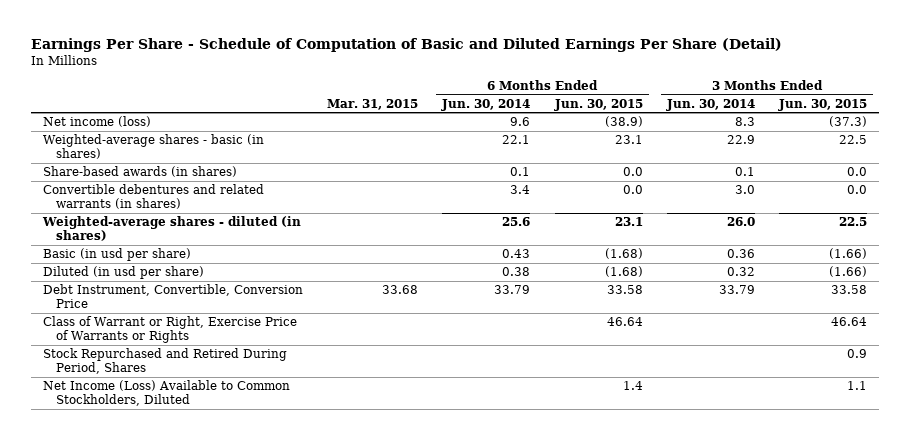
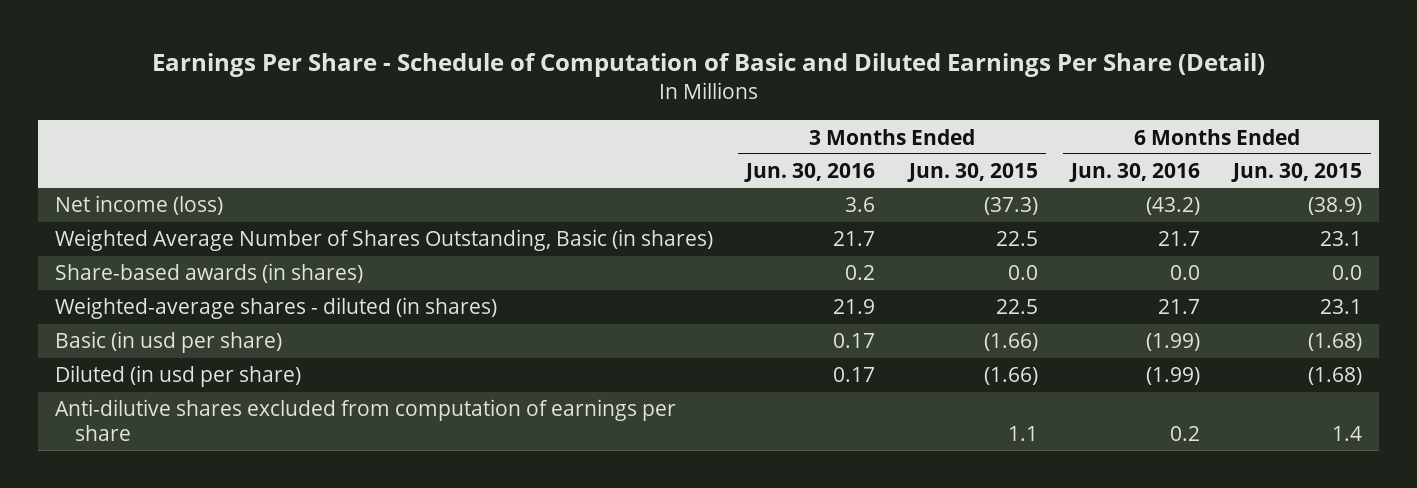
[327,98,419,110] Mar. 31, 2015 -> none
[441,98,531,111] Jun. 30, 2014 -> none
[665,98,755,111] Jun. 30, 2014 -> none
none -> [744,163,876,183] Jun. 30, 2016
none -> [1068,163,1200,183] Jun. 30, 2016
[42,134,264,160] Weighted-average shares - basic (in shares) -> [54,229,713,252] Weighted Average Number of Shares Outstanding, Basic (in shares)
[42,184,264,210] Convertible debentures and related warrants (in shares) -> none
[42,284,303,309] Debt Instrument, Convertible, Conversion Price -> none
[42,316,297,344] Class of Warrant or Right, Exercise Price of Warrants or Rights -> none
[42,348,287,375] Stock Repurchased and Retired During Period, Shares -> none
[42,380,290,407] Net Income (Loss) Available to Common Stockholders, Diluted -> [54,399,676,441] Anti-dilutive shares excluded from computation of earnings per share

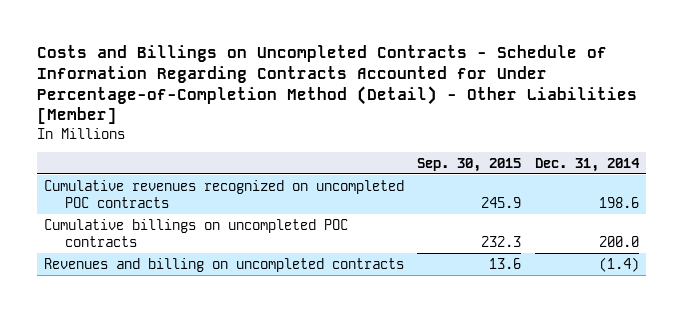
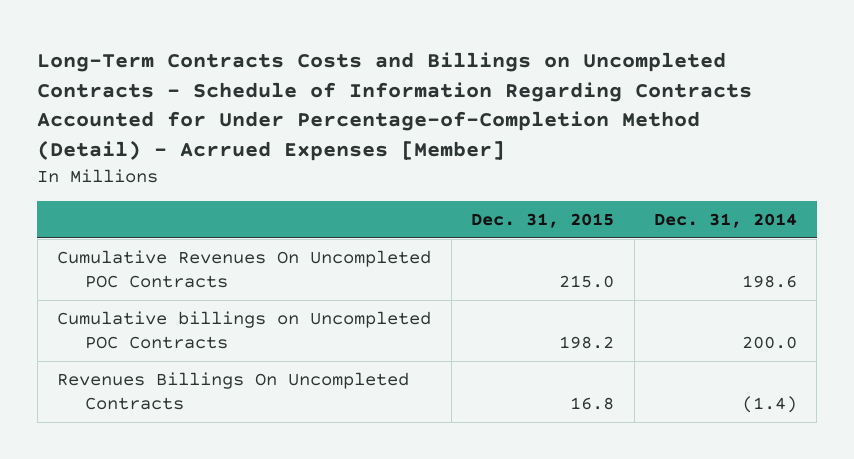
[36,44,637,125] Costs and Billings on Uncompleted Contracts - Schedule of Information Regarding Contracts Accounted for Under Percentage-of-Completion Method (Detail) - Other Liabilities [Member] -> [37,51,753,162] Long-Term Contracts Costs and Billings on Uncompleted Contracts - Schedule of Information Regarding Contracts Accounted for Under Percentage-of-Completion Method (Detail) - Acrrued Expenses [Member]
[417,157,522,172] Sep. 30, 2015 -> none
none -> [471,212,615,228] Dec. 31, 2015
[43,179,404,208] Cumulative revenues recognized on uncompleted POC contracts -> [57,249,432,288] Cumulative Revenues On Uncompleted POC Contracts
[43,218,348,247] Cumulative billings on uncompleted POC contracts -> [57,310,432,349] Cumulative billings on Uncompleted POC Contracts
[43,257,404,272] Revenues and billing on uncompleted contracts -> [57,371,410,410] Revenues Billings On Uncompleted Contracts

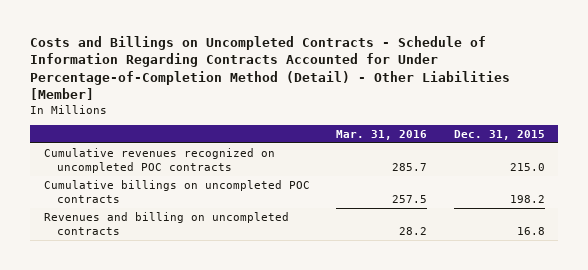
[37,51,753,162] Long-Term Contracts Costs and Billings on Uncompleted Contracts - Schedule of Information Regarding Contracts Accounted for Under Percentage-of-Completion Method (Detail) - Acrrued Expenses [Member] -> [30,36,511,100] Costs and Billings on Uncompleted Contracts - Schedule of Information Regarding Contracts Accounted for Under Percentage-of-Completion Method (Detail) - Other Liabilities [Member]
[654,212,798,228] Dec. 31, 2014 -> none
none -> [336,129,428,140] Mar. 31, 2016
[57,249,432,288] Cumulative Revenues On Uncompleted POC Contracts -> [43,148,275,173] Cumulative revenues recognized on uncompleted POC contracts
[57,310,432,349] Cumulative billings on Uncompleted POC Contracts -> [43,180,310,203] Cumulative billings on uncompleted POC contracts
[57,371,410,410] Revenues Billings On Uncompleted Contracts -> [43,212,289,235] Revenues and billing on uncompleted contracts

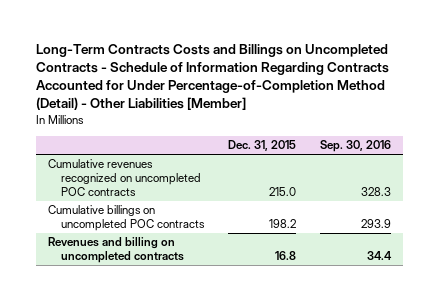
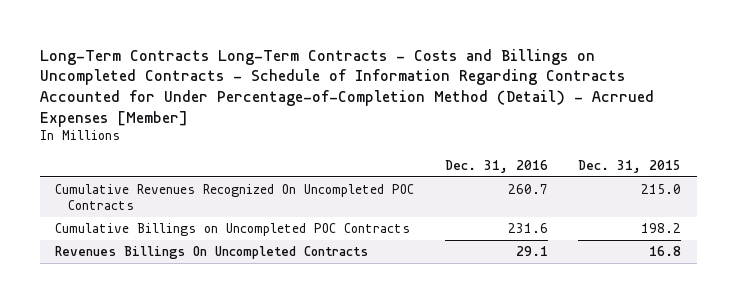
[35,44,389,111] Long-Term Contracts Costs and Billings on Uncompleted Contracts - Schedule of Information Regarding Contracts Accounted for Under Percentage-of-Completion Method (Detail) - Other Liabilities [Member] -> [40,48,655,127] Long-Term Contracts Long-Term Contracts - Costs and Billings on Uncompleted Contracts - Schedule of Information Regarding Contracts Accounted for Under Percentage-of-Completion Method (Detail) - Acrrued Expenses [Member]
[320,140,392,153] Sep. 30, 2016 -> none
none -> [444,159,548,173] Dec. 31, 2016
[47,159,202,196] Cumulative revenues recognized on uncompleted POC contracts -> [55,184,415,210] Cumulative Revenues Recognized On Uncompleted POC Contracts
[47,205,206,232] Cumulative billings on uncompleted POC contracts -> [55,223,411,237] Cumulative Billings on Uncompleted POC Contracts
[47,237,185,264] Revenues and billing on uncompleted contracts -> [55,246,369,260] Revenues Billings On Uncompleted Contracts

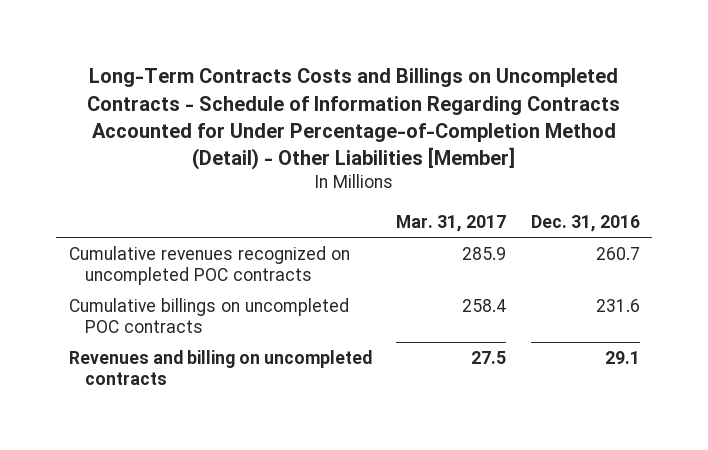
[40,48,655,127] Long-Term Contracts Long-Term Contracts - Costs and Billings on Uncompleted Contracts - Schedule of Information Regarding Contracts Accounted for Under Percentage-of-Completion Method (Detail) - Acrrued Expenses [Member] -> [87,68,621,170] Long-Term Contracts Costs and Billings on Uncompleted Contracts - Schedule of Information Regarding Contracts Accounted for Under Percentage-of-Completion Method (Detail) - Other Liabilities [Member]
[578,159,682,173] Dec. 31, 2015 -> none
none -> [396,214,507,232] Mar. 31, 2017
[55,184,415,210] Cumulative Revenues Recognized On Uncompleted POC Contracts -> [68,245,350,285] Cumulative revenues recognized on uncompleted POC contracts
[55,223,411,237] Cumulative Billings on Uncompleted POC Contracts -> [68,297,349,333] Cumulative billings on uncompleted POC contracts
[55,246,369,260] Revenues Billings On Uncompleted Contracts -> [68,349,372,385] Revenues and billing on uncompleted contracts

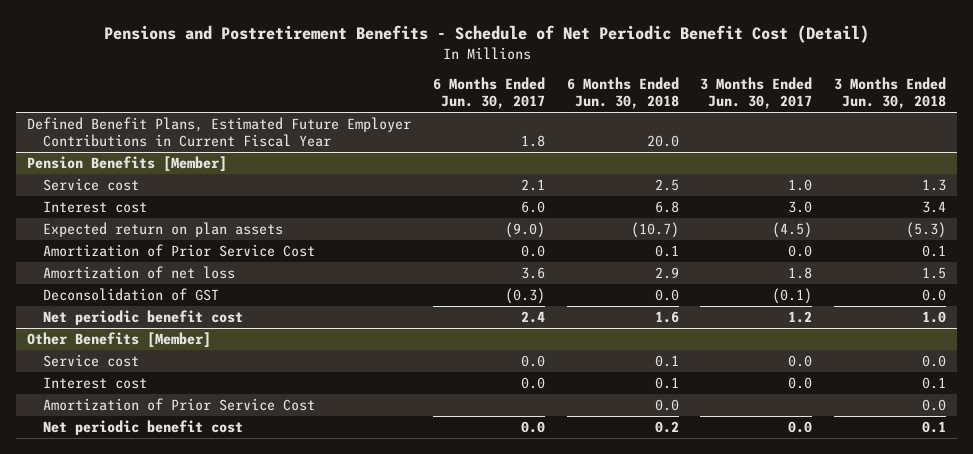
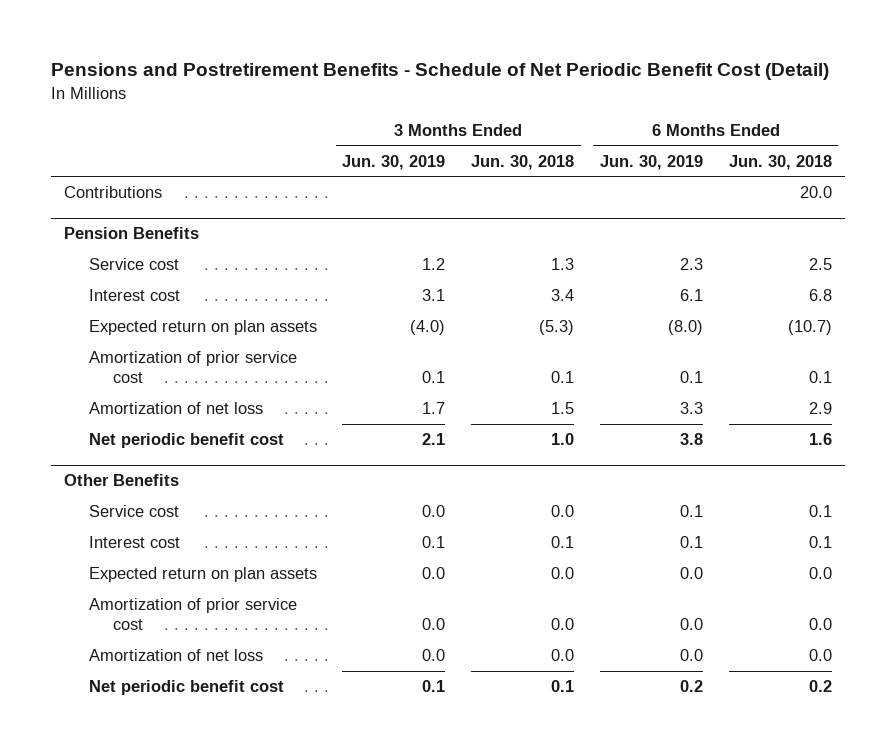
[432,77,545,110] 6 Months Ended Jun. 30, 2017 -> none
[700,77,813,110] 3 Months Ended Jun. 30, 2017 -> none
none -> [342,154,446,170] Jun. 30, 2019
none -> [599,154,703,170] Jun. 30, 2019
[27,117,412,148] Defined Benefit Plans, Estimated Future Employer Contributions in Current Fiscal Year -> [63,186,162,199] Contributions
[27,156,228,173] Pension Benefits [Member] -> [63,227,199,240] Pension Benefits
[42,244,315,258] Amortization of Prior Service Cost -> [88,351,297,384] Amortization of prior service cost
[42,288,219,302] Deconsolidation of GST -> none
[27,332,212,349] Other Benefits [Member] -> [63,474,179,487] Other Benefits
none -> [88,567,317,583] Expected return on plan assets
[42,398,315,412] Amortization of Prior Service Cost -> [88,598,297,631] Amortization of prior service cost
none -> [88,649,263,662] Amortization of net loss

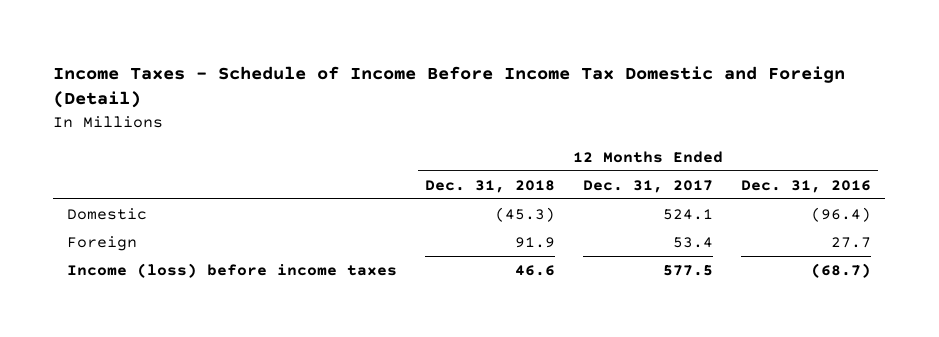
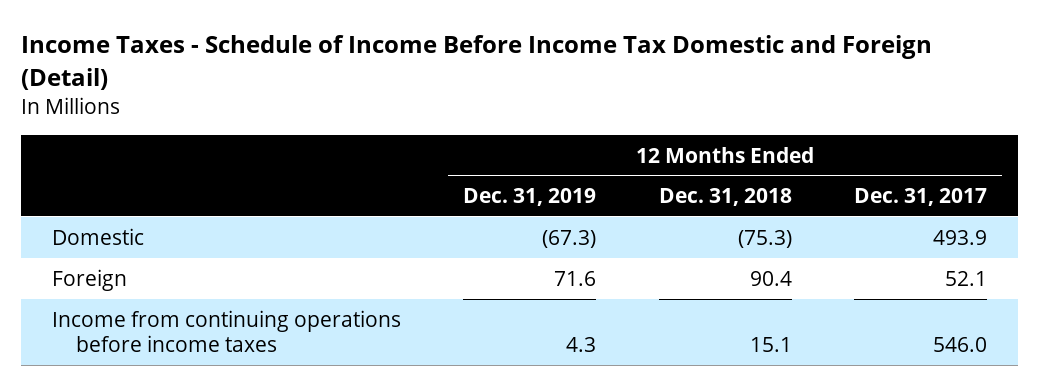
[741,179,872,193] Dec. 31, 2016 -> none
none -> [463,188,597,207] Dec. 31, 2019
[495,206,556,222] (45.3) -> [737,229,792,248] (75.3)
[663,208,714,220] 524.1 -> [932,229,987,245] 493.9
[515,236,556,248] 91.9 -> [749,270,792,286] 90.4
[673,236,714,248] 53.4 -> [944,270,987,286] 52.1
[67,262,398,278] Income (loss) before income taxes -> [52,309,402,353] Income from continuing operations before income taxes
[515,264,556,276] 46.6 -> [749,337,792,353] 15.1
[663,264,714,276] 577.5 -> [932,337,987,353] 546.0

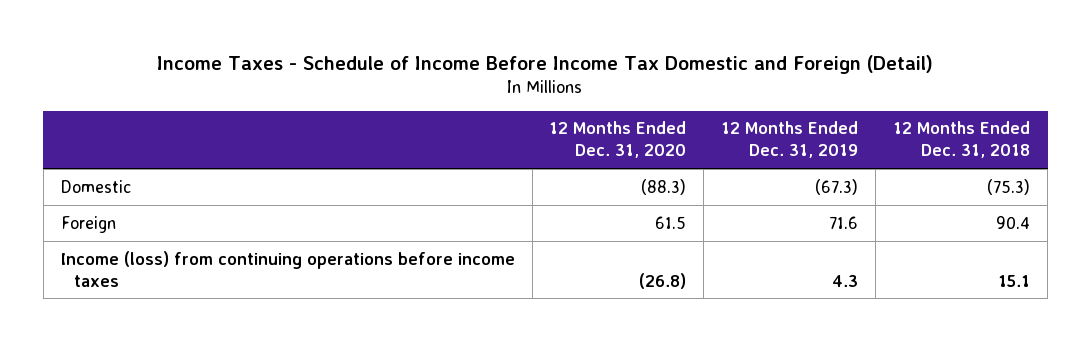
[853,188,987,207] Dec. 31, 2017 -> none
none -> [549,121,687,159] 12 Months Ended Dec. 31, 2020
[52,309,402,353] Income from continuing operations before income taxes -> [60,250,515,287] Income (loss) from continuing operations before income taxes

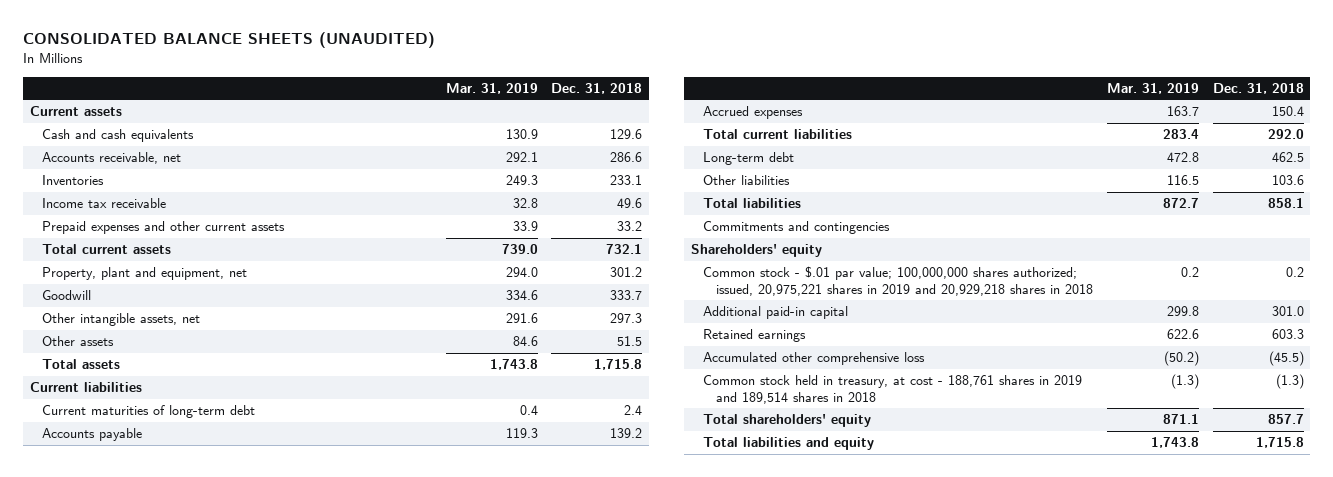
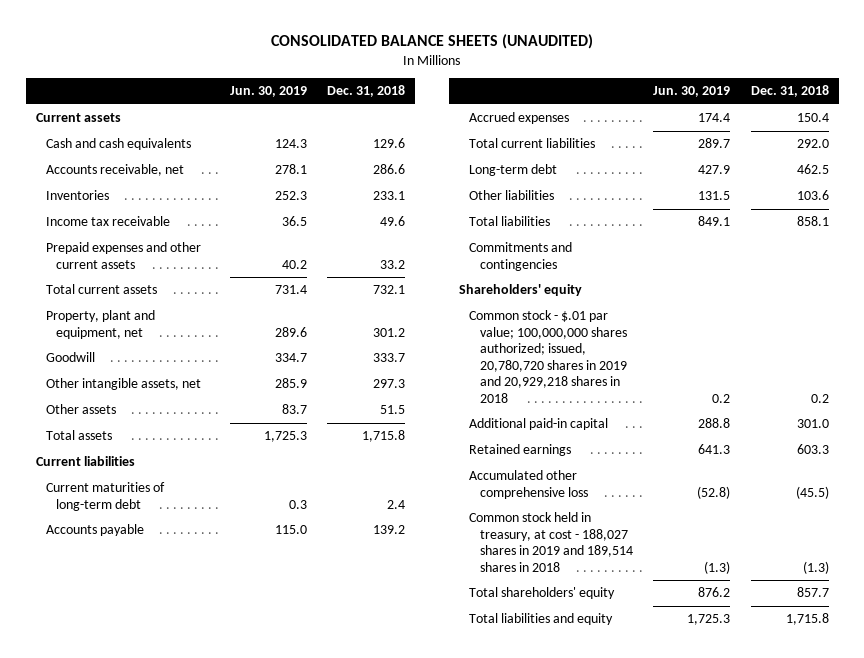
[445,82,538,94] Mar. 31, 2019 -> none
none -> [229,86,307,98] Jun. 30, 2019
[703,266,1093,296] Common stock - $.01 par value; 100,000,000 shares authorized; issued, 20,975,221 shares in 2019 and 20,929,218 shares in 2018 -> [469,310,627,403] Common stock - $.01 par value; 100,000,000 shares authorized; issued, 20,780,720 shares in 2019 and 20,929,218 shares in 2018
[703,375,1083,404] Common stock held in treasury, at cost - 188,761 shares in 2019 and 189,514 shares in 2018 -> [469,512,633,572] Common stock held in treasury, at cost - 188,027 shares in 2019 and 189,514 shares in 2018

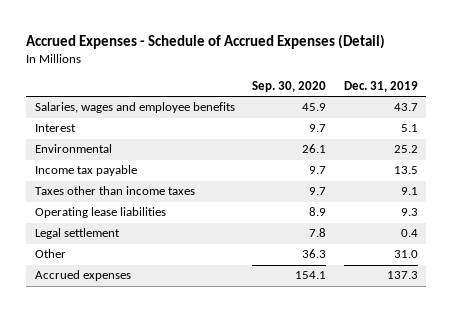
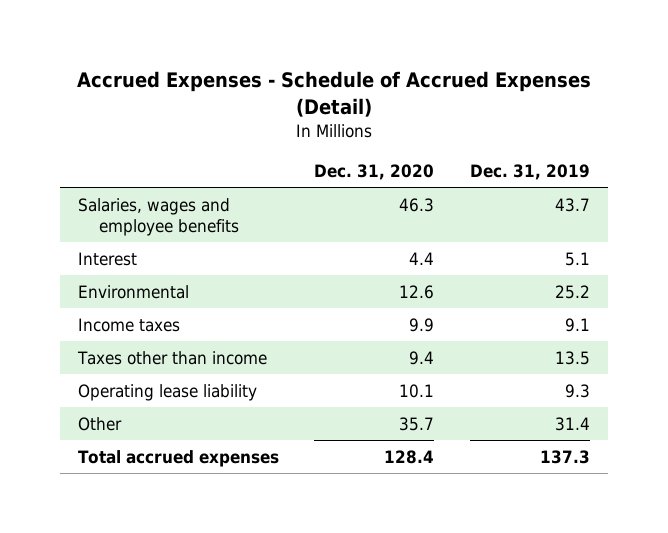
[252,80,327,92] Sep. 30, 2020 -> none
none -> [314,163,435,180] Dec. 31, 2020
[34,228,120,240] Legal settlement -> none
[34,165,137,177] Income tax payable -> [77,317,180,332] Income taxes
[393,166,418,175] 13.5 -> [565,317,591,332] 9.1
[34,186,195,196] Taxes other than income taxes -> [76,350,267,365] Taxes other than income
[400,187,418,196] 9.1 -> [555,350,591,365] 13.5
[34,207,166,219] Operating lease liabilities -> [77,383,257,401] Operating lease liability
[393,250,418,259] 31.0 -> [555,416,591,431] 31.4
[34,270,131,282] Accrued expenses -> [77,449,279,467] Total accrued expenses

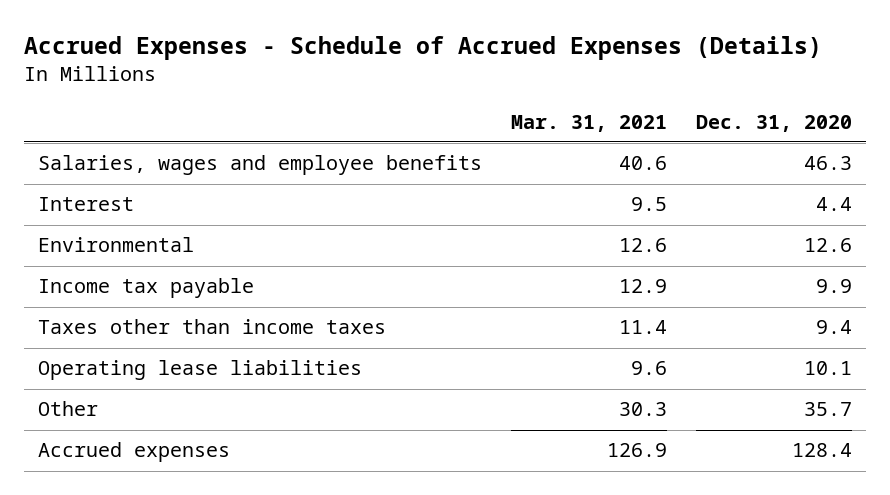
[76,70,591,117] Accrued Expenses - Schedule of Accrued Expenses (Detail) -> [23,36,822,61] Accrued Expenses - Schedule of Accrued Expenses (Details)
[470,163,591,180] Dec. 31, 2019 -> none
none -> [510,114,667,132] Mar. 31, 2021
[77,317,180,332] Income taxes -> [37,278,254,299] Income tax payable
[76,350,267,365] Taxes other than income -> [37,319,386,335] Taxes other than income taxes
[77,383,257,401] Operating lease liability -> [37,360,362,381] Operating lease liabilities
[77,449,279,467] Total accrued expenses -> [37,442,230,463] Accrued expenses

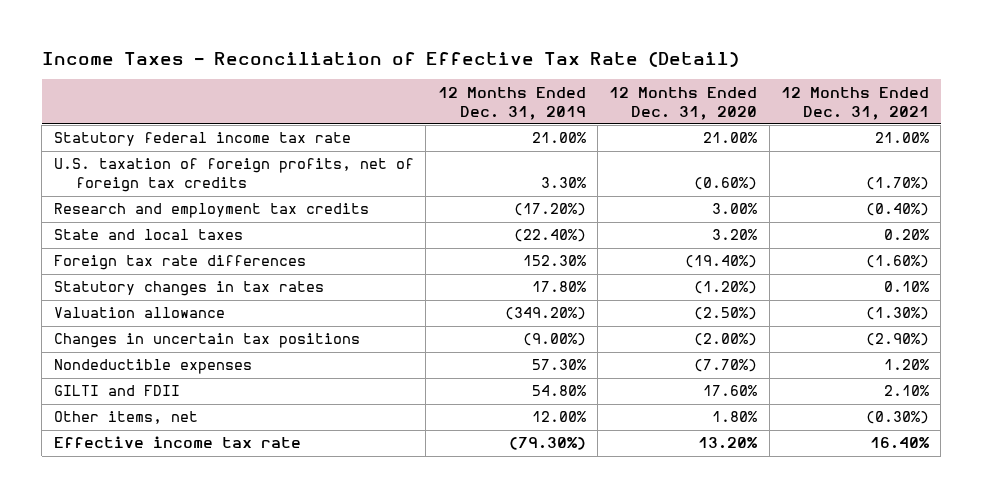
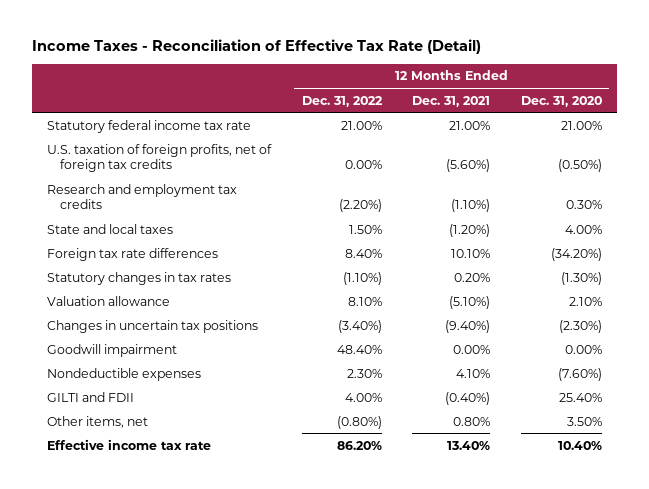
[437,86,586,120] 12 Months Ended Dec. 31, 2019 -> none
none -> [301,95,383,107] Dec. 31, 2022
[694,177,758,191] (0.60%) -> [557,159,602,173] (0.50%)
[865,177,929,191] (1.70%) -> [446,159,491,173] (5.60%)
[712,203,758,215] 3.00% -> [565,200,602,210] 0.30%
[865,203,929,217] (0.40%) -> [451,199,491,213] (1.10%)
[712,229,758,241] 3.20% -> [564,224,602,234] 4.00%
[883,229,929,241] 0.20% -> [449,223,491,237] (1.20%)
[685,255,758,269] (19.40%) -> [550,247,602,261] (34.20%)
[865,255,929,269] (1.60%) -> [451,248,491,258] 10.10%
[694,281,758,295] (1.20%) -> [560,271,602,285] (1.30%)
[883,281,929,293] 0.10% -> [454,272,491,282] 0.20%
[694,307,758,321] (2.50%) -> [568,296,602,306] 2.10%
[865,307,929,321] (1.30%) -> [449,295,491,309] (5.10%)
[694,333,758,347] (2.00%) -> [558,319,602,333] (2.30%)
[865,333,929,347] (2.90%) -> [445,319,491,333] (9.40%)
none -> [46,343,177,357] Goodwill impairment
[694,359,758,373] (7.70%) -> [557,367,602,381] (7.60%)
[883,359,929,371] 1.20% -> [456,368,491,378] 4.10%
[703,385,758,397] 17.60% -> [558,392,602,402] 25.40%
[883,385,929,397] 2.10% -> [445,391,491,405] (0.40%)
[712,411,758,423] 1.80% -> [566,416,602,426] 3.50%
[865,411,929,425] (0.30%) -> [453,416,491,426] 0.80%
[698,437,759,450] 13.20% -> [557,440,602,450] 10.40%
[869,437,930,450] 16.40% -> [447,440,491,450] 13.40%

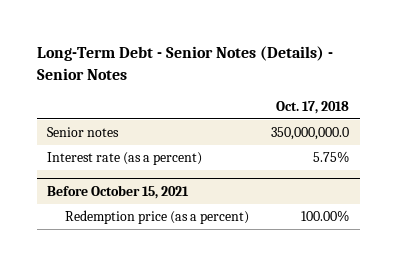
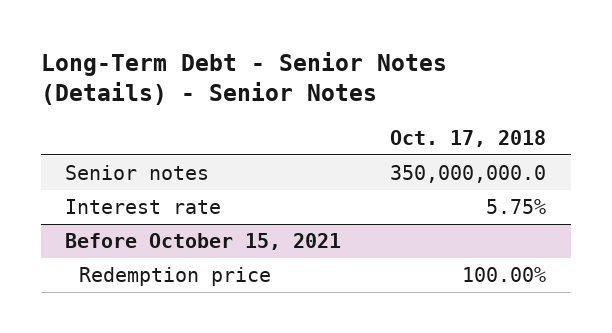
[47,152,203,166] Interest rate (as a percent) -> [65,199,222,215] Interest rate
[65,210,250,225] Redemption price (as a percent) -> [79,267,272,287] Redemption price

